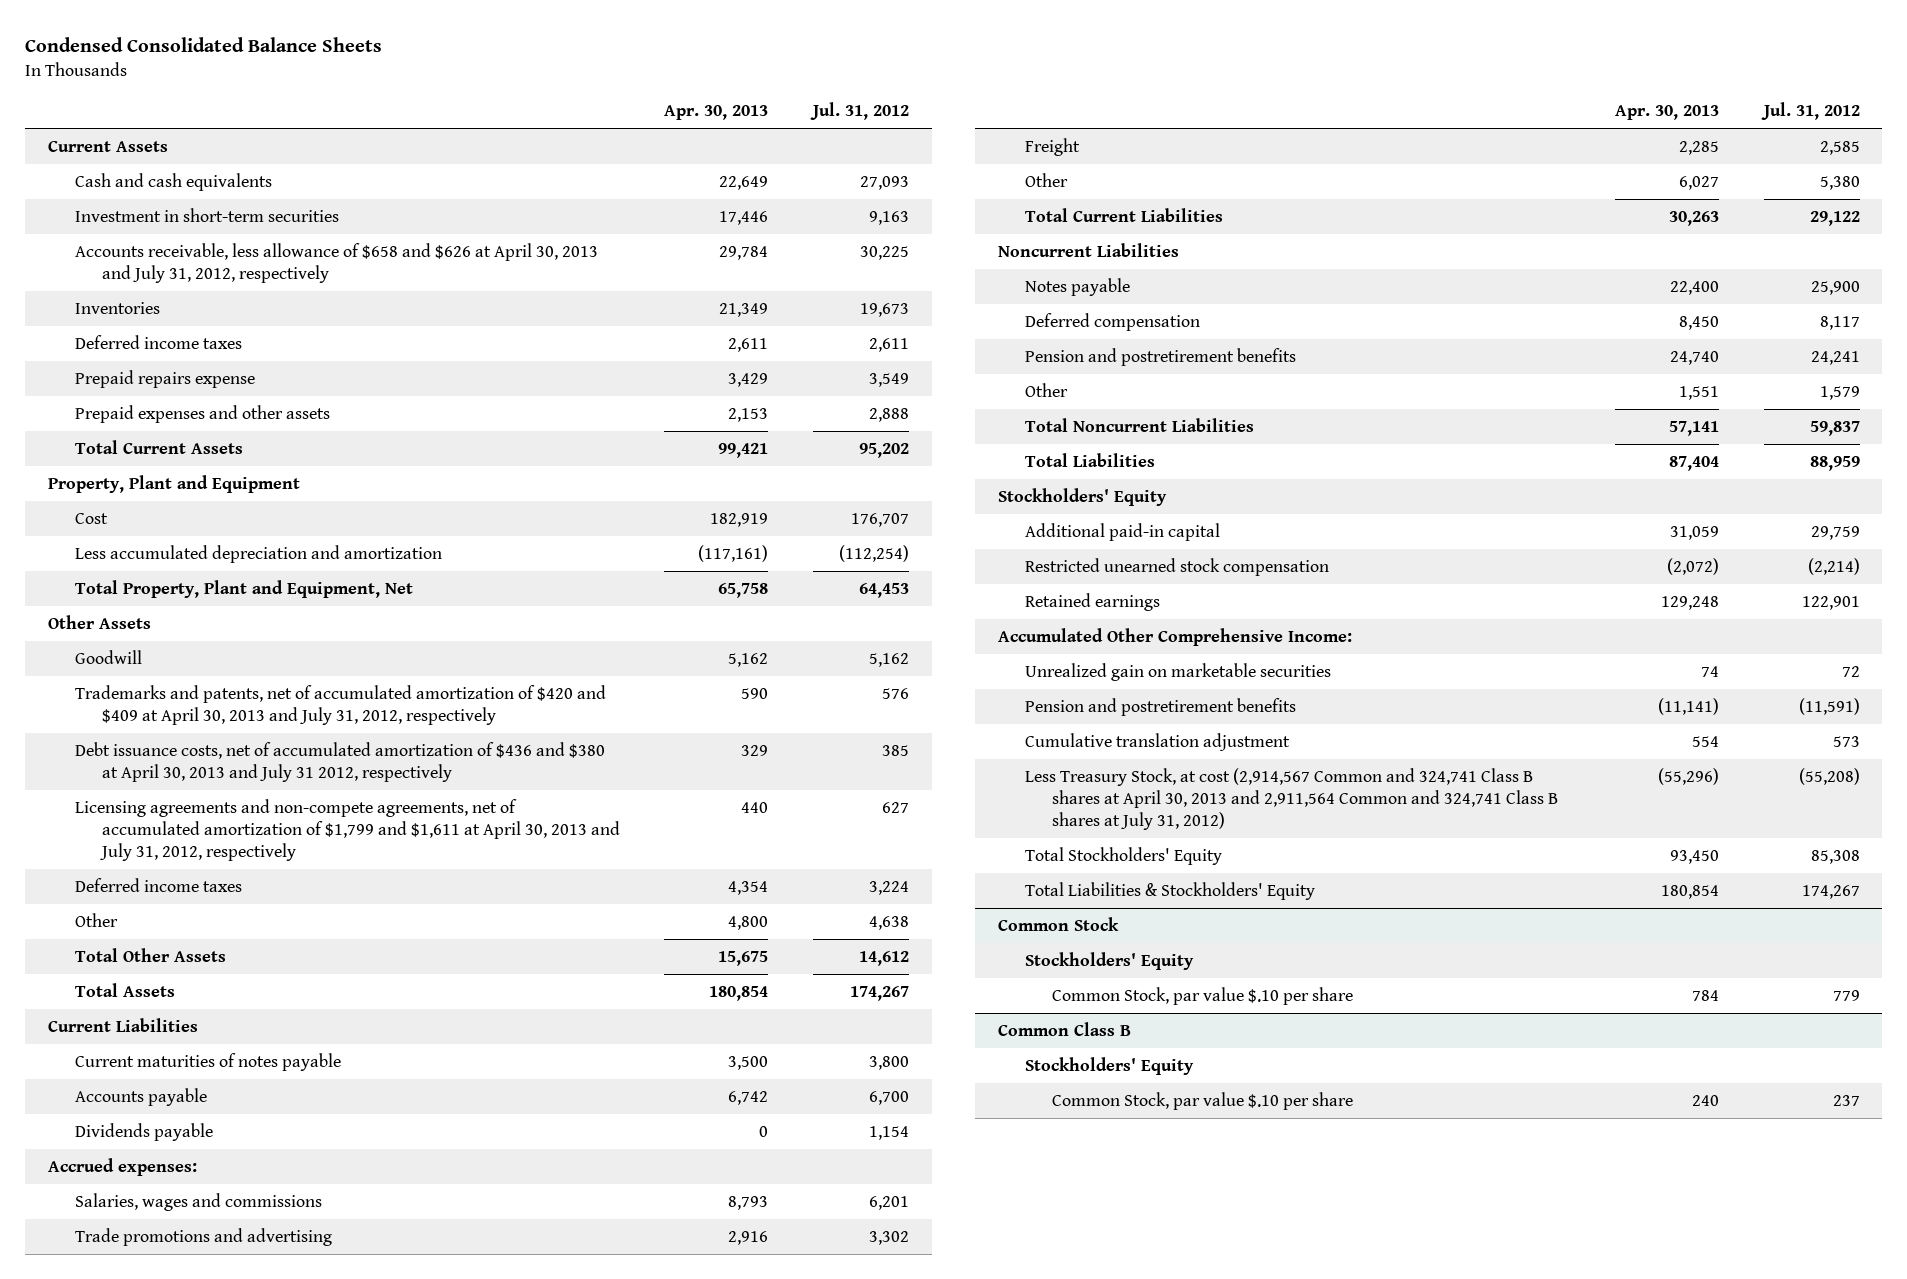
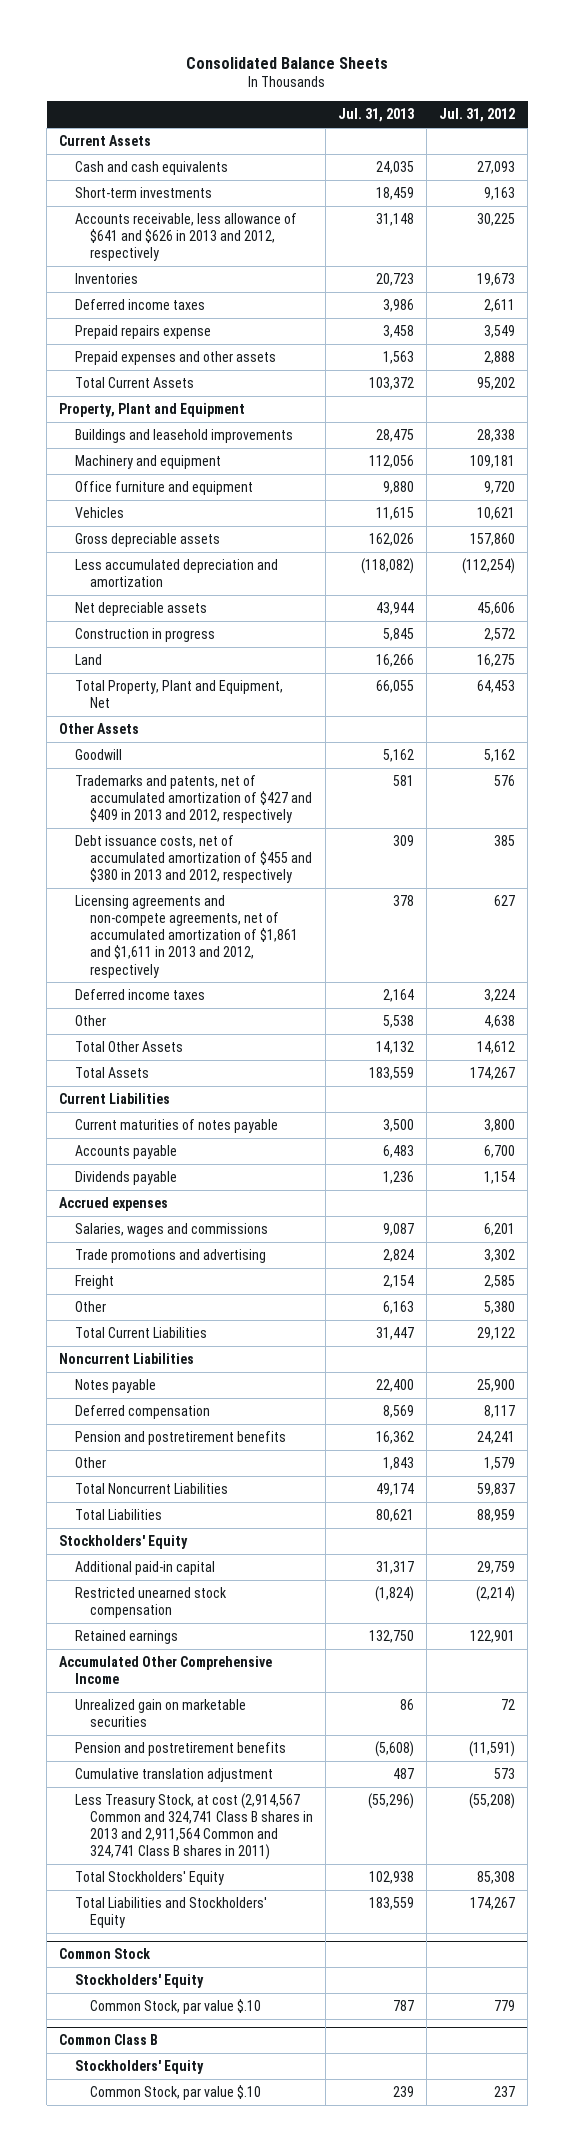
[25,37,383,53] Condensed Consolidated Balance Sheets -> [186,56,389,69] Consolidated Balance Sheets
[664,105,769,121] Apr. 30, 2013 -> none
none -> [338,108,415,123] Jul. 31, 2013
[74,207,339,222] Investment in short-term securities -> [74,186,212,198] Short-term investments
[74,242,598,283] Accounts receivable, less allowance of $658 and $626 at April 30, 2013 and July 31, 2012, respectively -> [74,212,297,262] Accounts receivable, less allowance of $641 and $626 in 2013 and 2012, respectively
[74,512,108,524] Cost -> none
none -> [74,428,293,443] Buildings and leasehold improvements
none -> [74,454,221,469] Machinery and equipment
none -> [74,480,253,495] Office furniture and equipment
none -> [74,506,124,518] Vehicles
none -> [74,532,220,547] Gross depreciable assets
none -> [74,601,207,616] Net depreciable assets
none -> [74,627,215,642] Construction in progress
none -> [74,653,102,665] Land
[74,684,606,725] Trademarks and patents, net of accumulated amortization of $420 and $409 at April 30, 2013 and July 31, 2012, respectively -> [74,774,312,824] Trademarks and patents, net of accumulated amortization of $427 and $409 in 2013 and 2012, respectively
[74,741,605,782] Debt issuance costs, net of accumulated amortization of $436 and $380 at April 30, 2013 and July 31 2012, respectively -> [74,834,312,884] Debt issuance costs, net of accumulated amortization of $455 and $380 in 2013 and 2012, respectively
[74,798,620,862] Licensing agreements and non-compete agreements, net of accumulated amortization of $1,799 and $1,611 at April 30, 2013 and July 31, 2012, respectively -> [74,894,298,978] Licensing agreements and non-compete agreements, net of accumulated amortization of $1,861 and $1,611 in 2013 and 2012, respectively
[47,1157,197,1176] Accrued expenses: -> [59,1196,169,1211] Accrued expenses
[997,627,1352,646] Accumulated Other Comprehensive Income: -> [59,1655,273,1684] Accumulated Other Comprehensive Income
[1024,767,1559,831] Less Treasury Stock, at cost (2,914,567 Common and 324,741 Class B shares at April 30, 2013 and 2,911,564 Common and 324,741 Class B shares at July 31, 2012) -> [74,1792,313,1861] Less Treasury Stock, at cost (2,914,567 Common and 324,741 Class B shares in 2013 and 2,911,564 Common and 324,741 Class B shares in 2011)
[1024,881,1315,900] Total Liabilities & Stockholders' Equity -> [74,1896,267,1928] Total Liabilities and Stockholders' Equity
[1052,986,1354,1005] Common Stock, par value $.10 per share -> [89,1998,261,2014] Common Stock, par value $.10
[1052,1091,1354,1110] Common Stock, par value $.10 per share -> [89,2084,261,2100] Common Stock, par value $.10

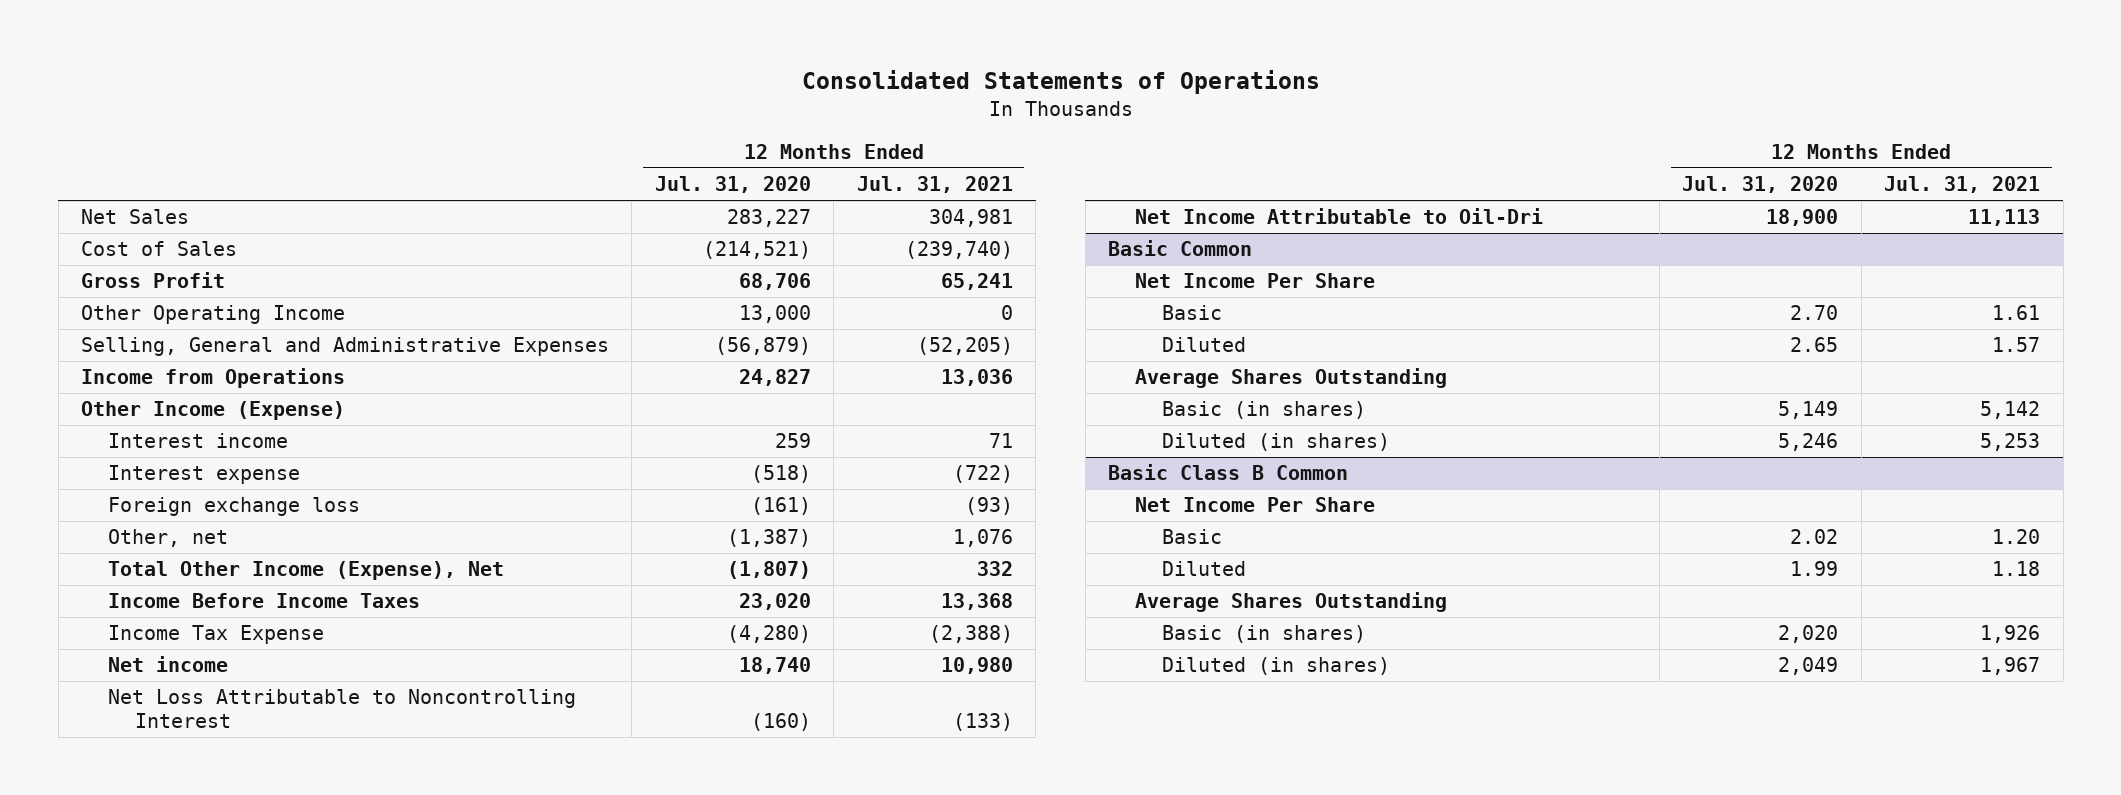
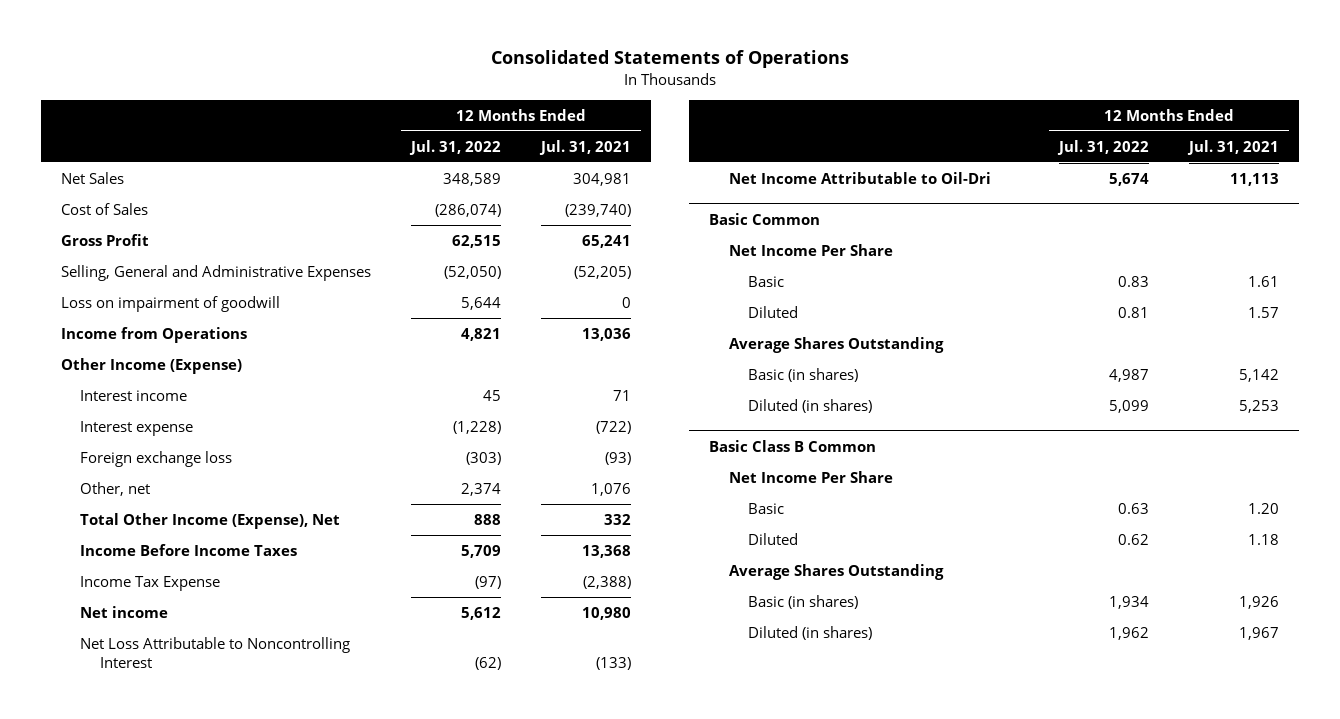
[654,176,811,194] Jul. 31, 2020 -> none
none -> [409,139,502,155] Jul. 31, 2022
[81,305,346,325] Other Operating Income -> none
none -> [60,295,280,312] Loss on impairment of goodwill

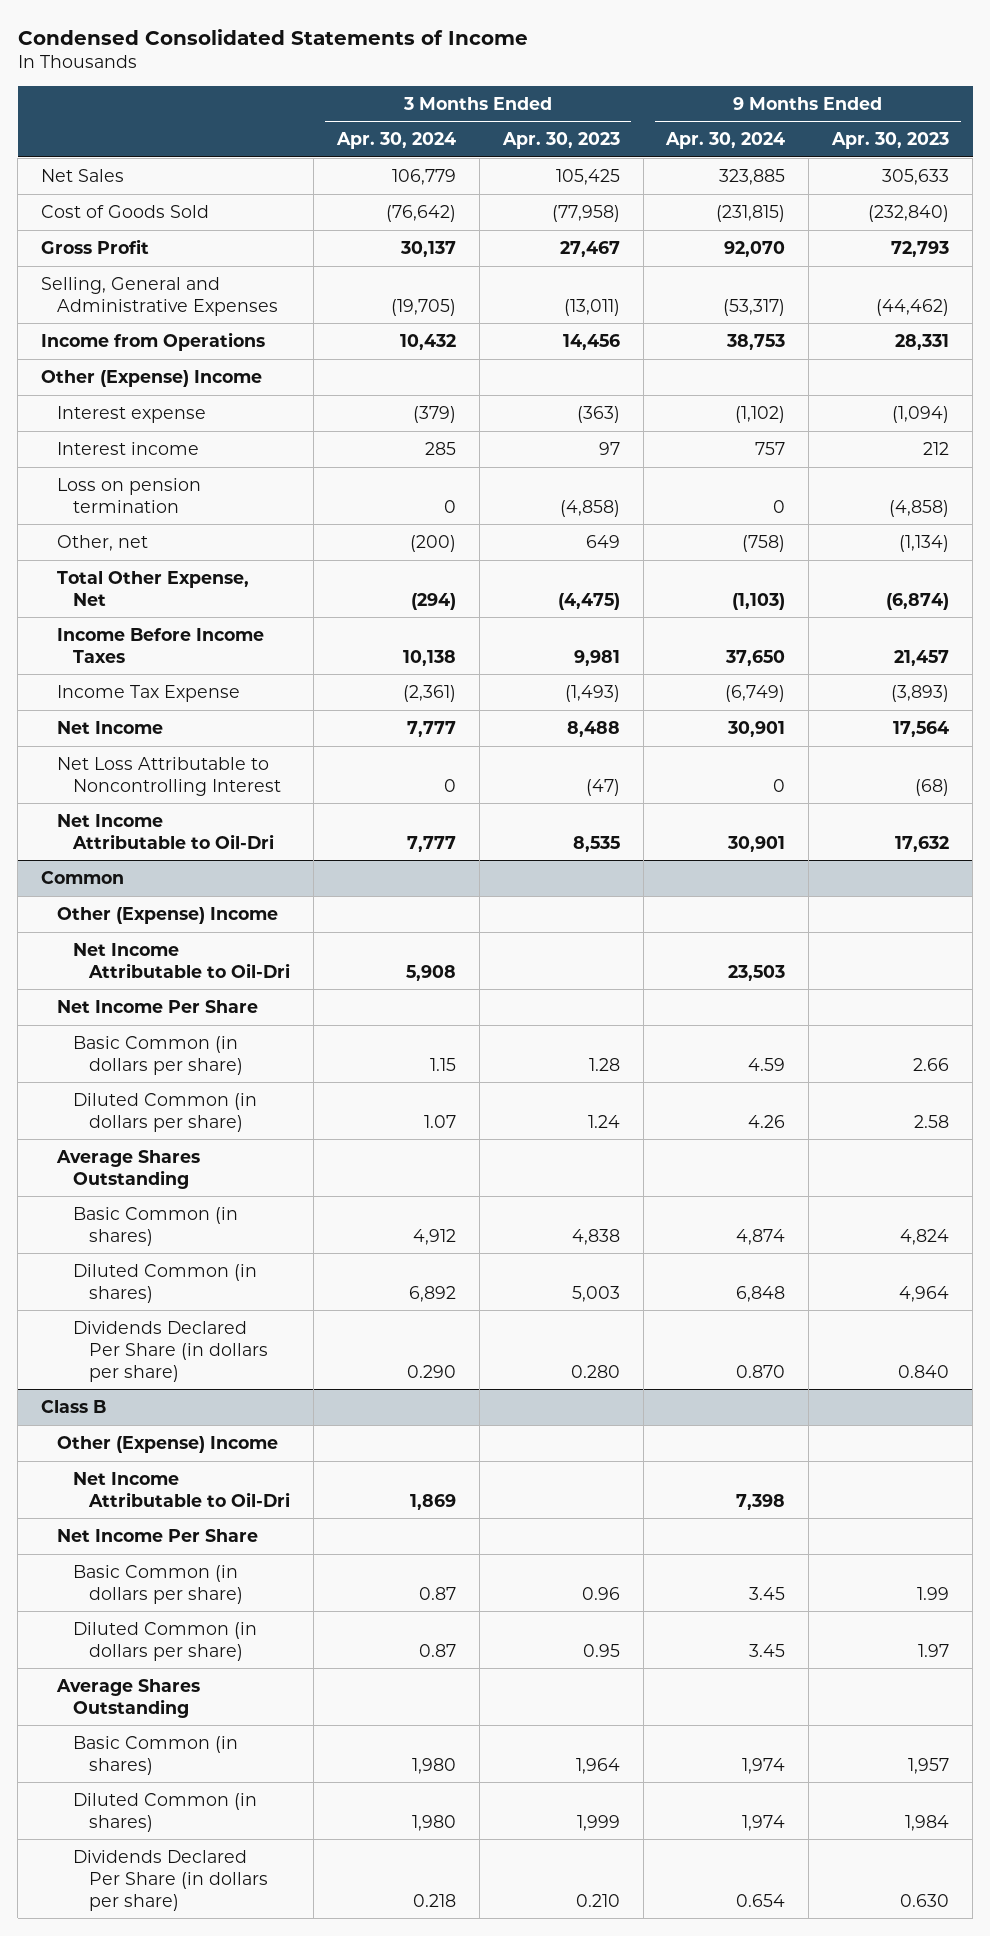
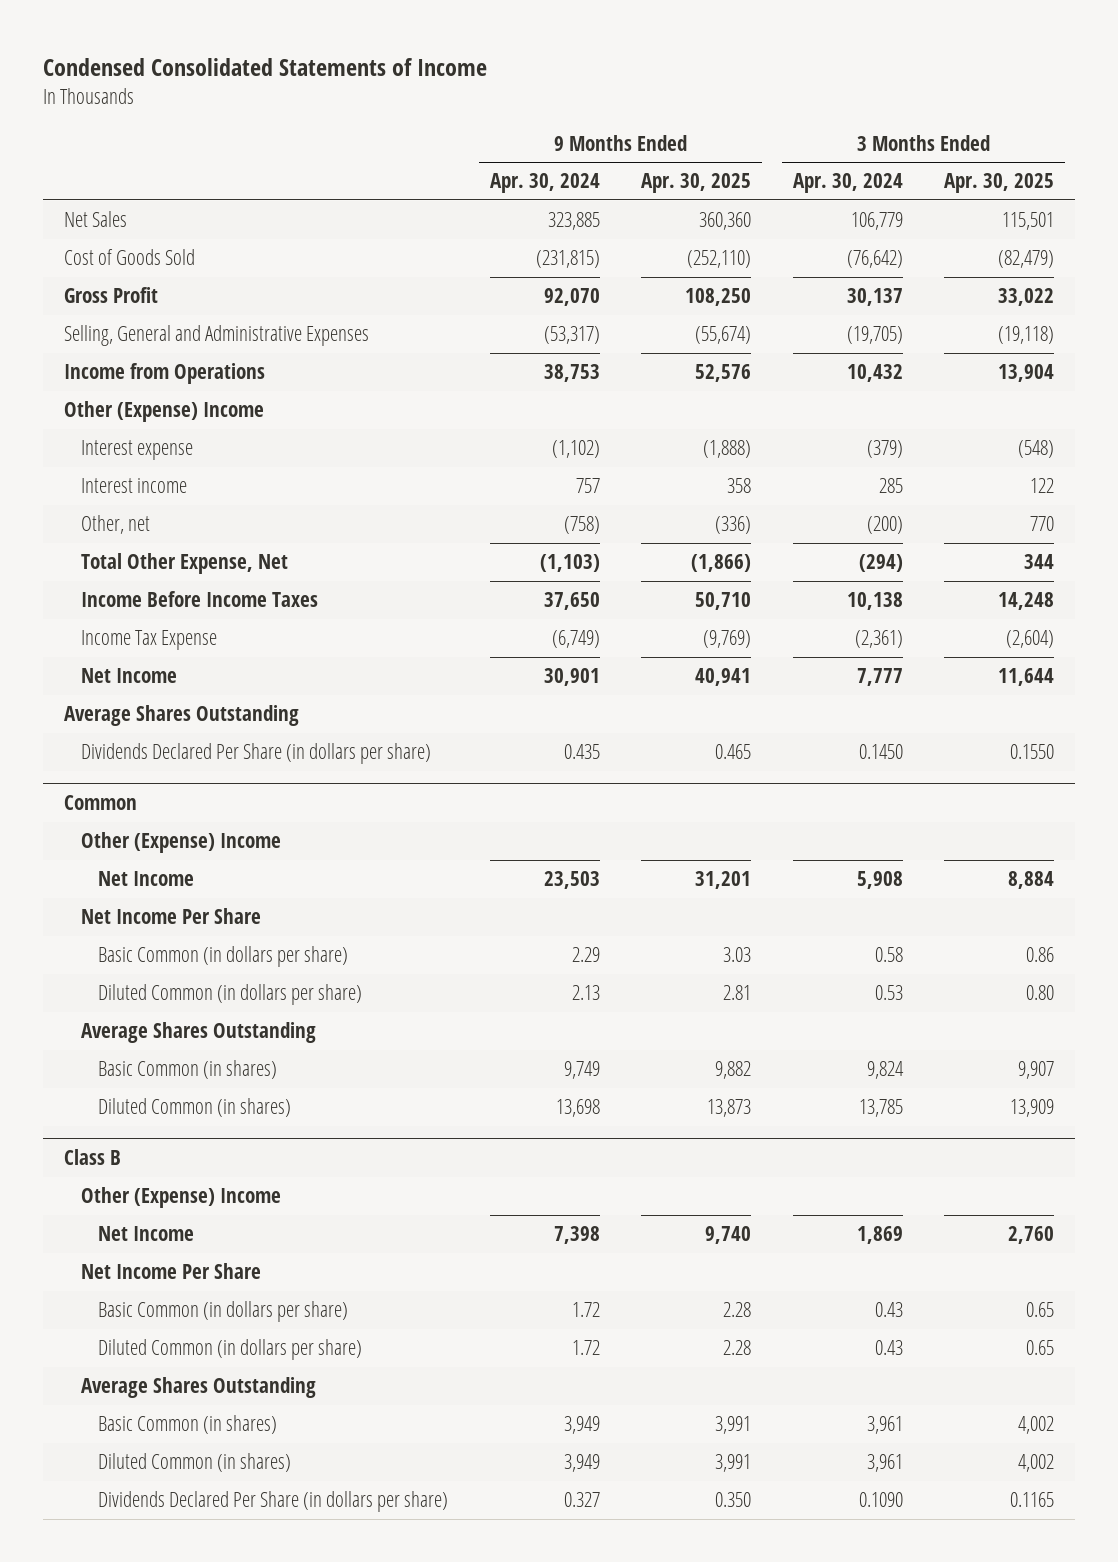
[501,132,620,150] Apr. 30, 2023 -> none
[831,132,950,150] Apr. 30, 2023 -> none
none -> [641,173,752,194] Apr. 30, 2025
none -> [944,173,1055,194] Apr. 30, 2025
[57,477,202,513] Loss on pension termination -> none
[57,756,282,796] Net Loss Attributable to Noncontrolling Interest -> none
[57,813,275,849] Net Income Attributable to Oil-Dri -> none
none -> [64,705,300,727] Average Shares Outstanding
none -> [81,743,432,765] Dividends Declared Per Share (in dollars per share)
[73,942,291,978] Net Income Attributable to Oil-Dri -> [98,871,195,887] Net Income
[430,1057,457,1071] 1.15 -> [874,947,903,963] 0.58
[748,1057,786,1071] 4.59 -> [571,947,600,963] 2.29
[424,1114,457,1128] 1.07 -> [874,985,903,1001] 0.53
[748,1114,786,1128] 4.26 -> [571,985,600,1001] 2.13
[73,1320,269,1382] Dividends Declared Per Share (in dollars per share) -> none
[413,1228,457,1245] 4,912 -> [866,1061,904,1080] 9,824
[736,1228,786,1245] 4,874 -> [563,1061,600,1080] 9,749
[409,1285,457,1302] 6,892 -> [858,1099,903,1118] 13,785
[736,1285,786,1302] 6,848 -> [555,1099,600,1118] 13,698
[73,1471,291,1507] Net Income Attributable to Oil-Dri -> [98,1226,195,1242] Net Income
[419,1586,457,1600] 0.87 -> [874,1302,903,1318] 0.43
[749,1586,786,1600] 3.45 -> [571,1302,600,1318] 1.72
[419,1643,457,1657] 0.87 -> [874,1340,903,1356] 0.43
[749,1643,786,1657] 3.45 -> [571,1340,600,1356] 1.72
[412,1757,457,1774] 1,980 -> [866,1416,903,1435] 3,961
[742,1757,786,1774] 1,974 -> [563,1416,600,1435] 3,949
[412,1814,457,1831] 1,980 -> [866,1454,903,1473] 3,961
[742,1814,786,1831] 1,974 -> [563,1454,600,1473] 3,949
[413,1893,457,1907] 0.218 -> [858,1492,903,1508] 0.1090
[736,1893,786,1907] 0.654 -> [563,1492,600,1508] 0.327

